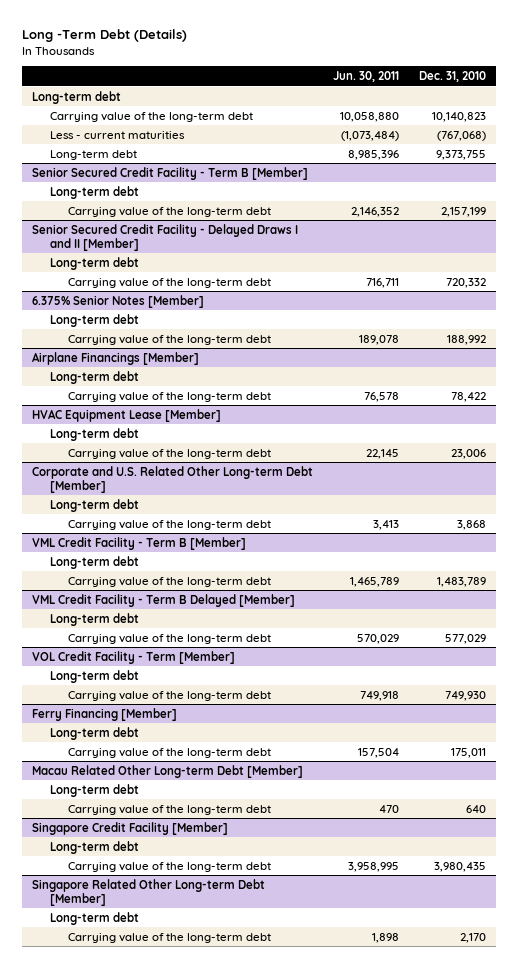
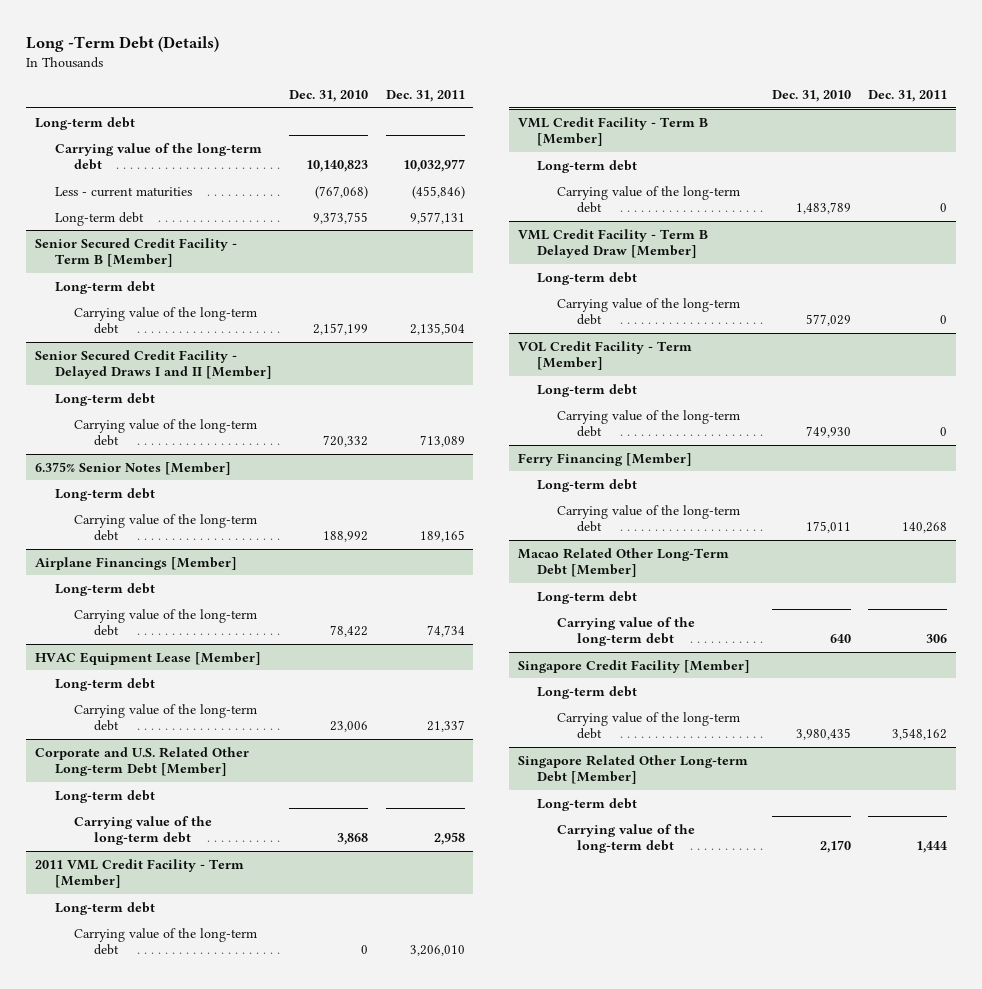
[332,71,399,83] Jun. 30, 2011 -> none
none -> [385,90,465,103] Dec. 31, 2011
none -> [34,858,244,889] 2011 VML Credit Facility - Term [Member]
none -> [54,901,155,915] Long-term debt
none -> [74,927,258,956] Carrying value of the long-term debt
[31,593,295,607] VML Credit Facility - Term B Delayed [Member] -> [517,228,708,259] VML Credit Facility - Term B Delayed Draw [Member]
[31,764,303,778] Macau Related Other Long-term Debt [Member] -> [517,547,729,578] Macao Related Other Long-Term Debt [Member]

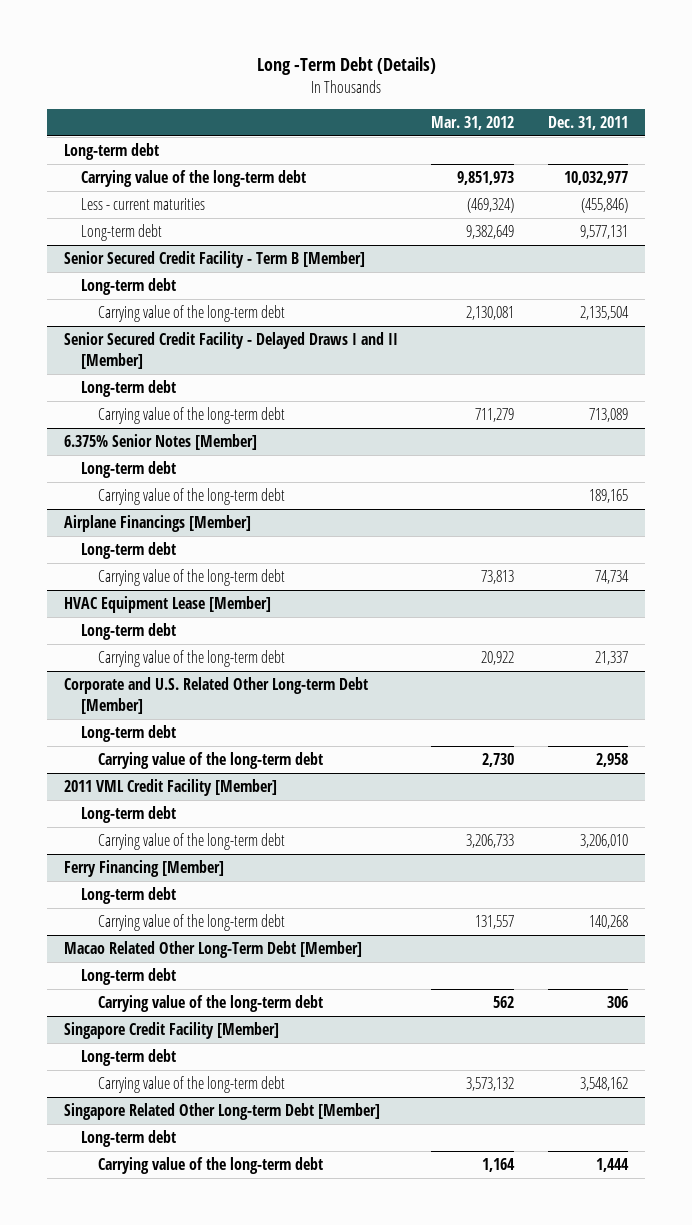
[289,90,369,103] Dec. 31, 2010 -> none
none -> [431,115,515,130] Mar. 31, 2012
[34,858,244,889] 2011 VML Credit Facility - Term [Member] -> [63,779,277,797] 2011 VML Credit Facility [Member]
[517,116,708,147] VML Credit Facility - Term B [Member] -> none
[537,159,638,173] Long-term debt -> none
[557,185,741,214] Carrying value of the long-term debt -> none
[517,228,708,259] VML Credit Facility - Term B Delayed Draw [Member] -> none
[537,271,638,285] Long-term debt -> none
[557,297,741,326] Carrying value of the long-term debt -> none
[517,340,692,371] VOL Credit Facility - Term [Member] -> none
[537,383,638,397] Long-term debt -> none
[557,409,741,438] Carrying value of the long-term debt -> none

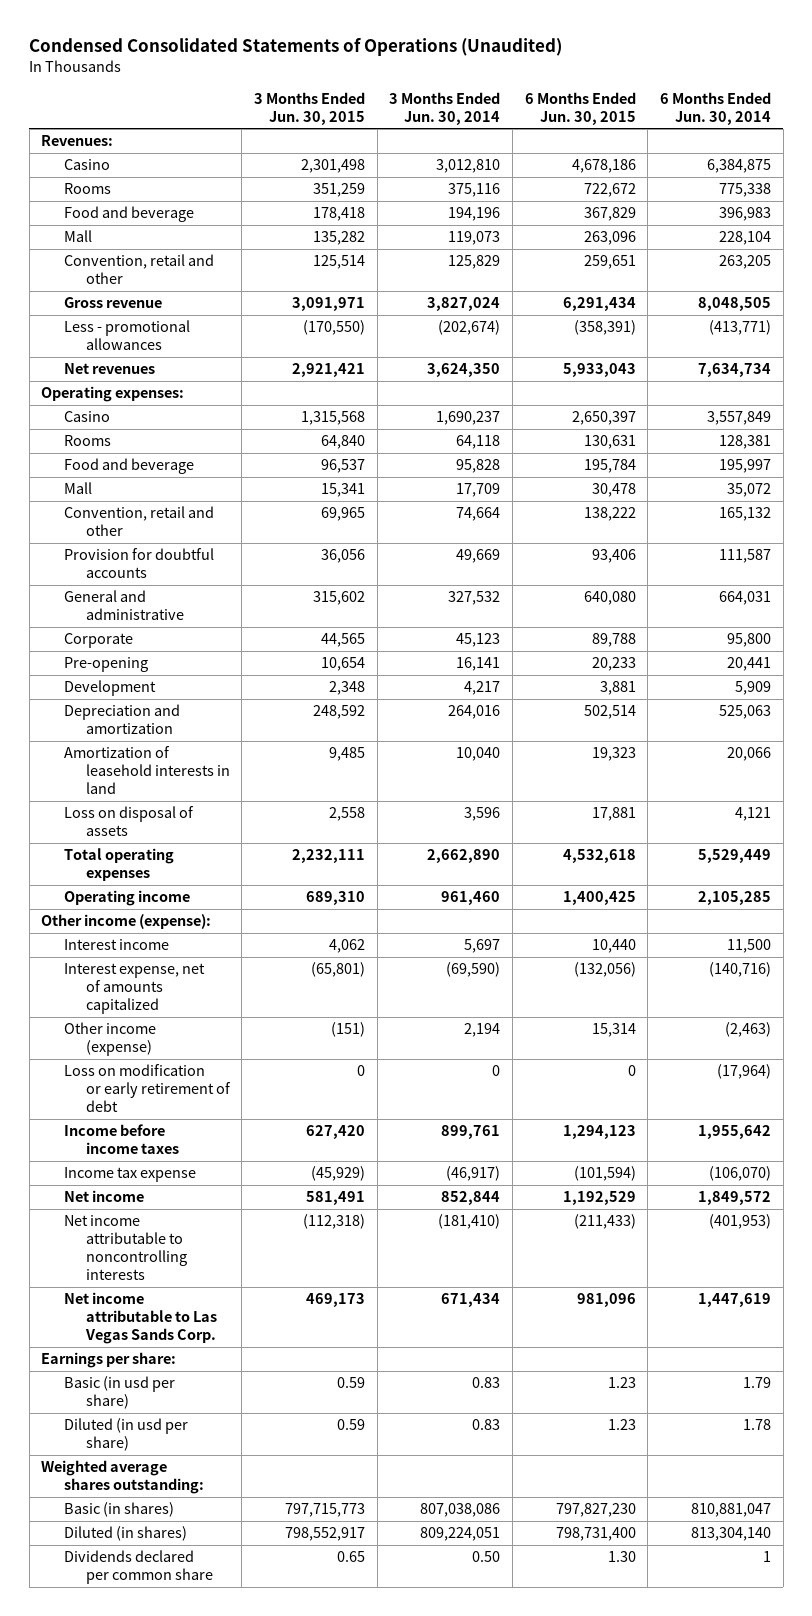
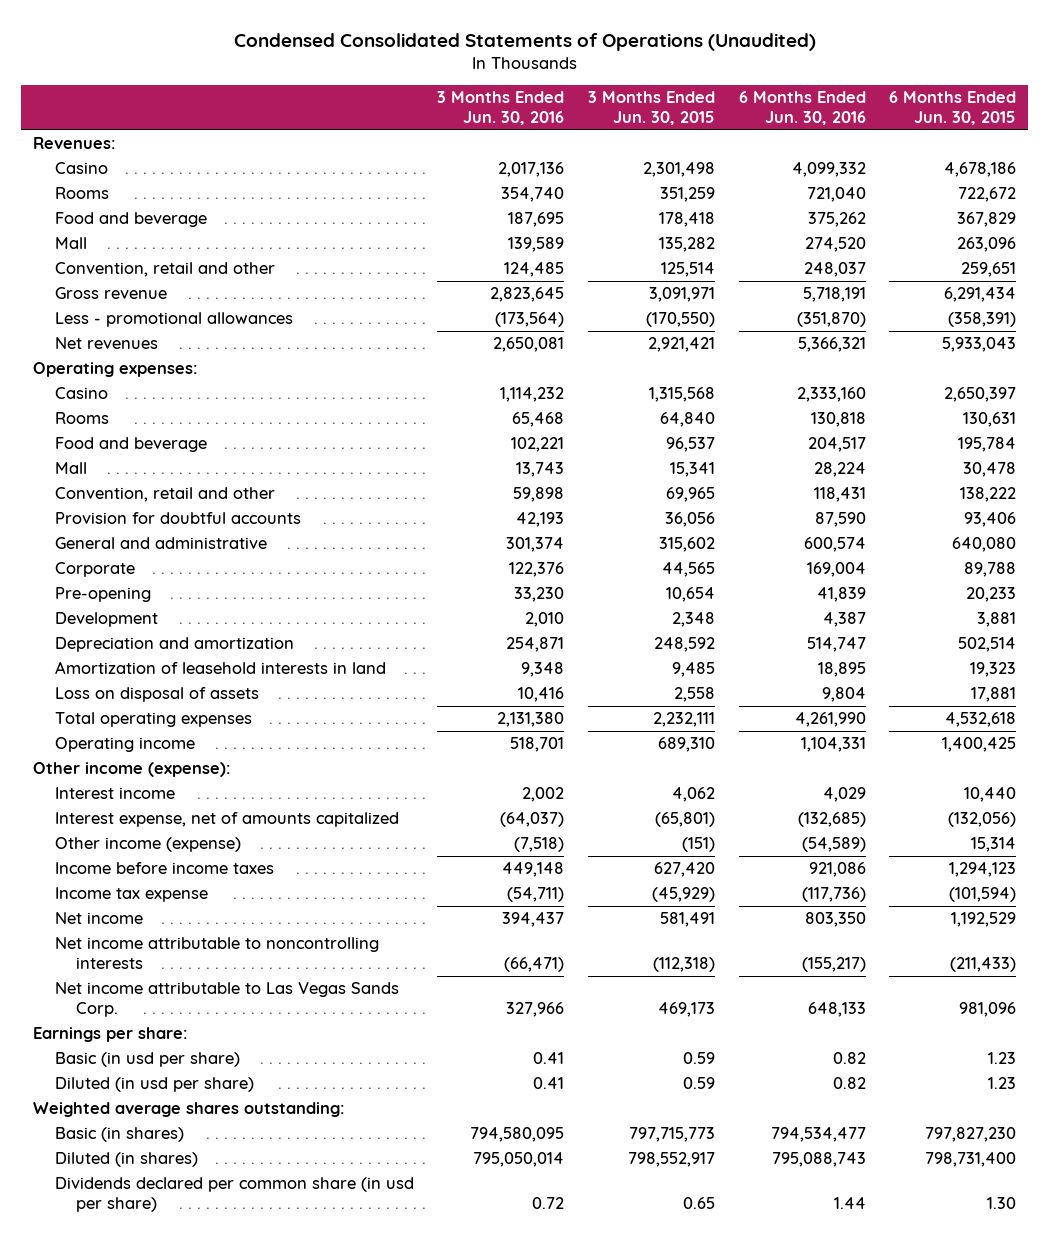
[389,91,501,125] 3 Months Ended Jun. 30, 2014 -> none
[659,91,771,125] 6 Months Ended Jun. 30, 2014 -> none
none -> [437,91,565,126] 3 Months Ended Jun. 30, 2016
none -> [738,91,866,126] 6 Months Ended Jun. 30, 2016
[63,1064,231,1113] Loss on modification or early retirement of debt -> none
[63,1550,213,1585] Dividends declared per common share -> [54,1177,414,1213] Dividends declared per common share (in usd per share)

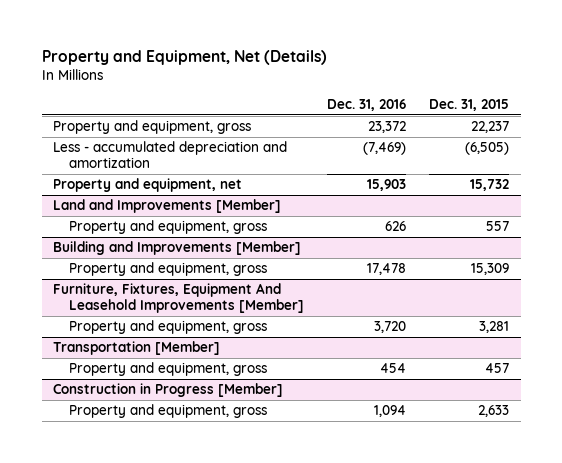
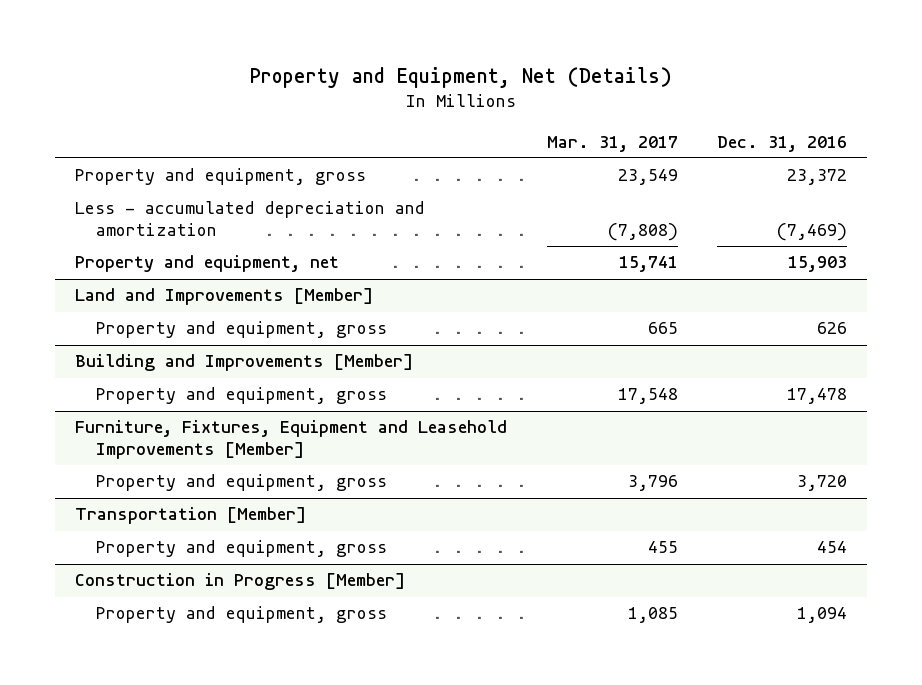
[429,99,510,112] Dec. 31, 2015 -> none
none -> [546,135,678,152] Mar. 31, 2017
[53,283,305,313] Furniture, Fixtures, Equipment And Leasehold Improvements [Member] -> [75,420,508,459] Furniture, Fixtures, Equipment and Leasehold Improvements [Member]

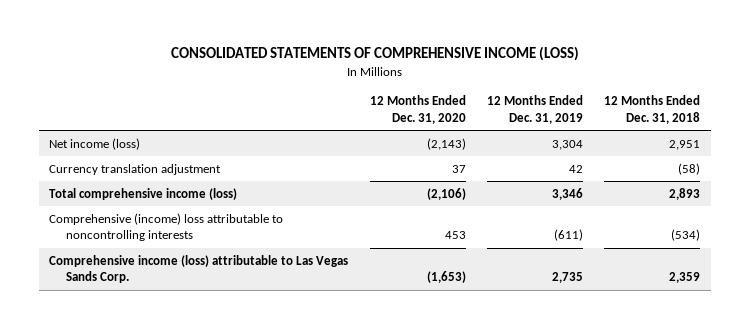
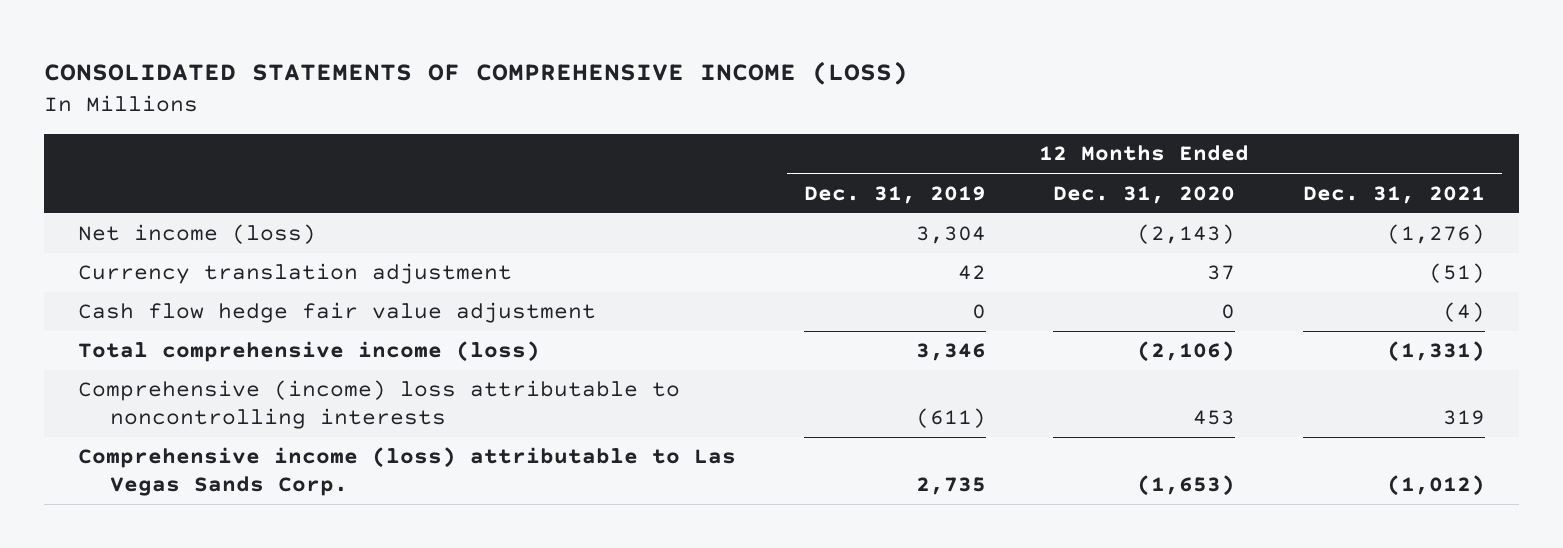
[604,95,701,124] 12 Months Ended Dec. 31, 2018 -> none
none -> [1303,185,1486,204] Dec. 31, 2021
none -> [77,302,596,324] Cash flow hedge fair value adjustment

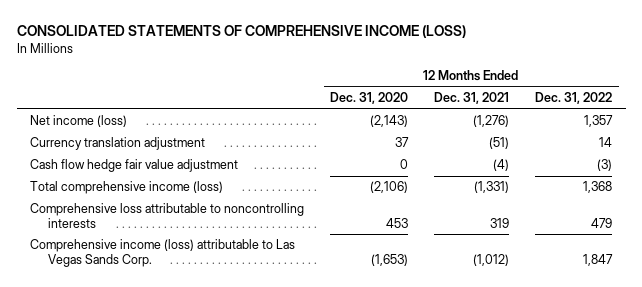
[803,185,986,204] Dec. 31, 2019 -> none
none -> [535,92,613,105] Dec. 31, 2022
[77,380,680,430] Comprehensive (income) loss attributable to noncontrolling interests -> [29,203,304,228] Comprehensive loss attributable to noncontrolling interests

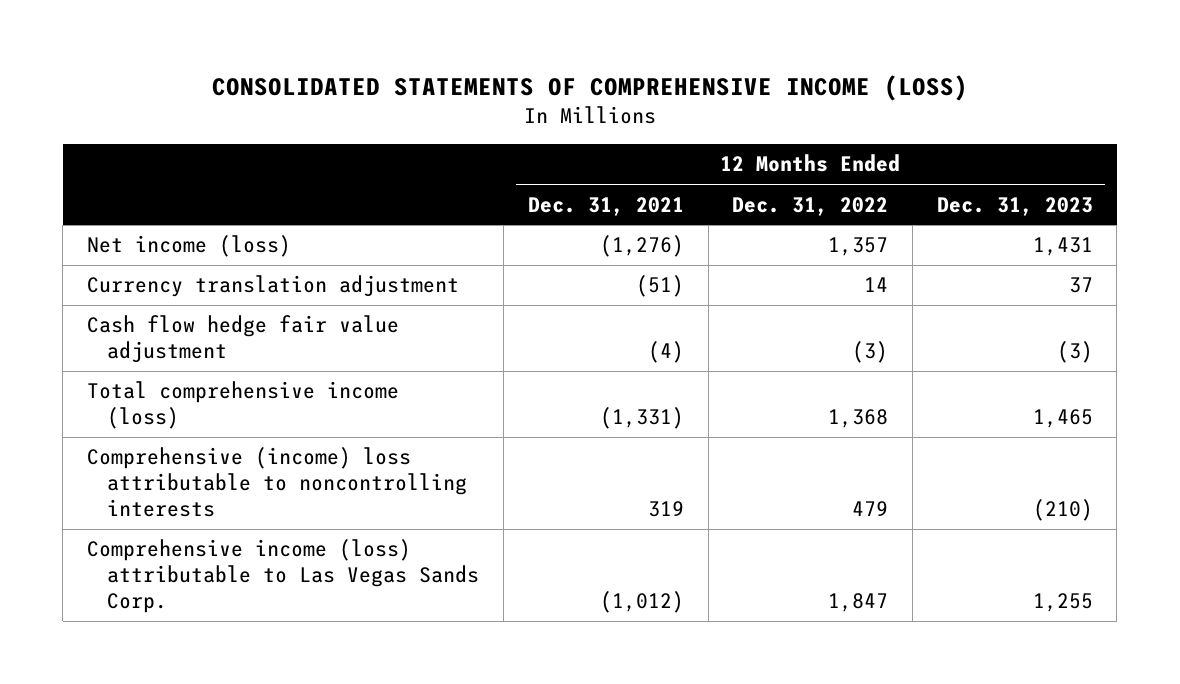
[330,92,409,105] Dec. 31, 2020 -> none
none -> [936,196,1093,216] Dec. 31, 2023
[29,203,304,228] Comprehensive loss attributable to noncontrolling interests -> [87,447,468,517] Comprehensive (income) loss attributable to noncontrolling interests

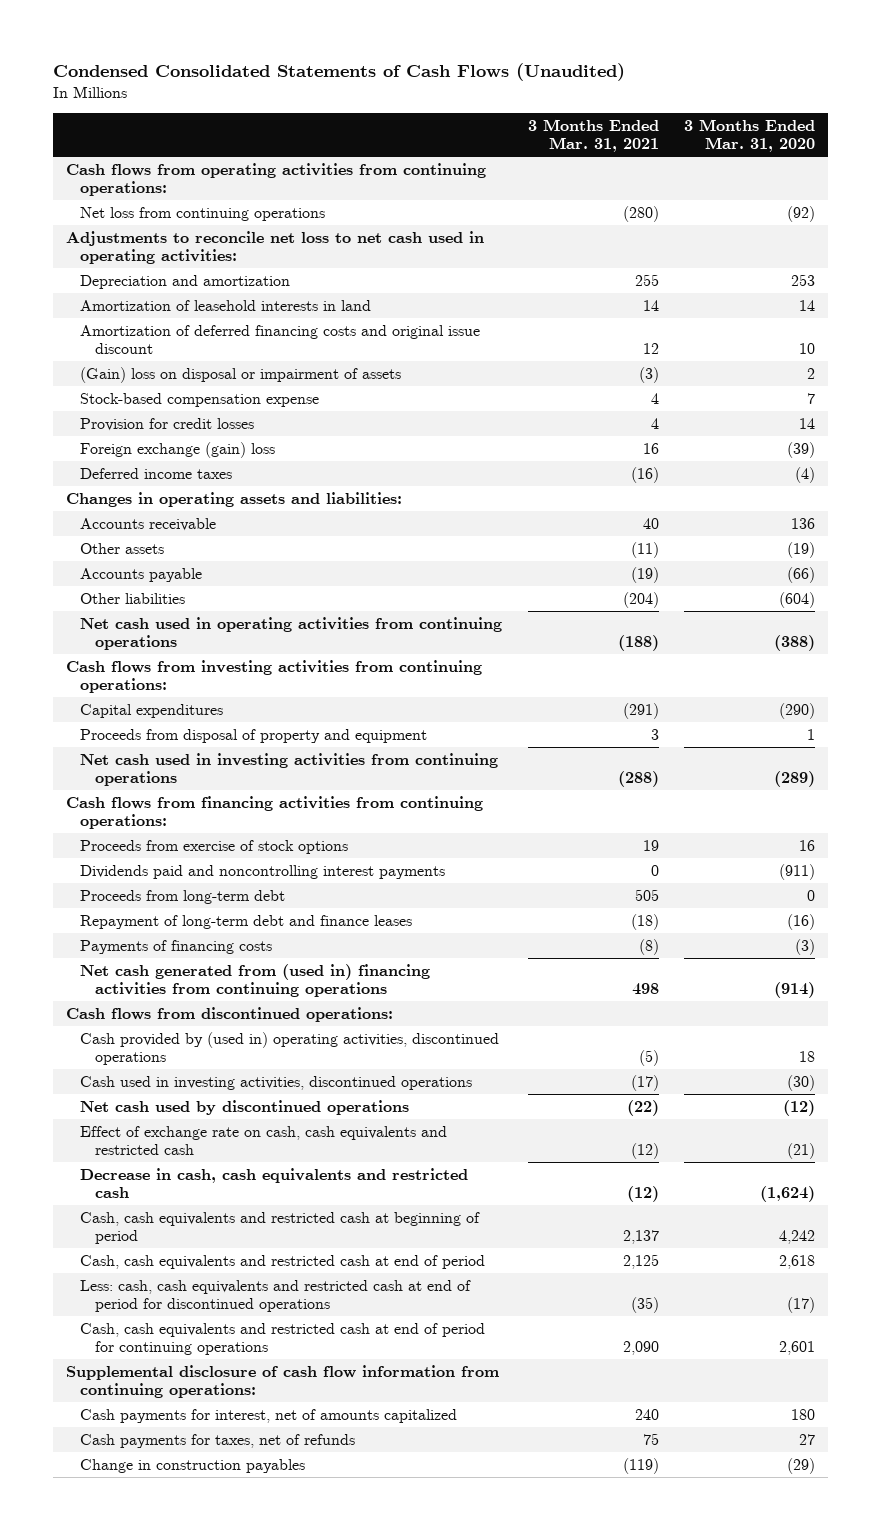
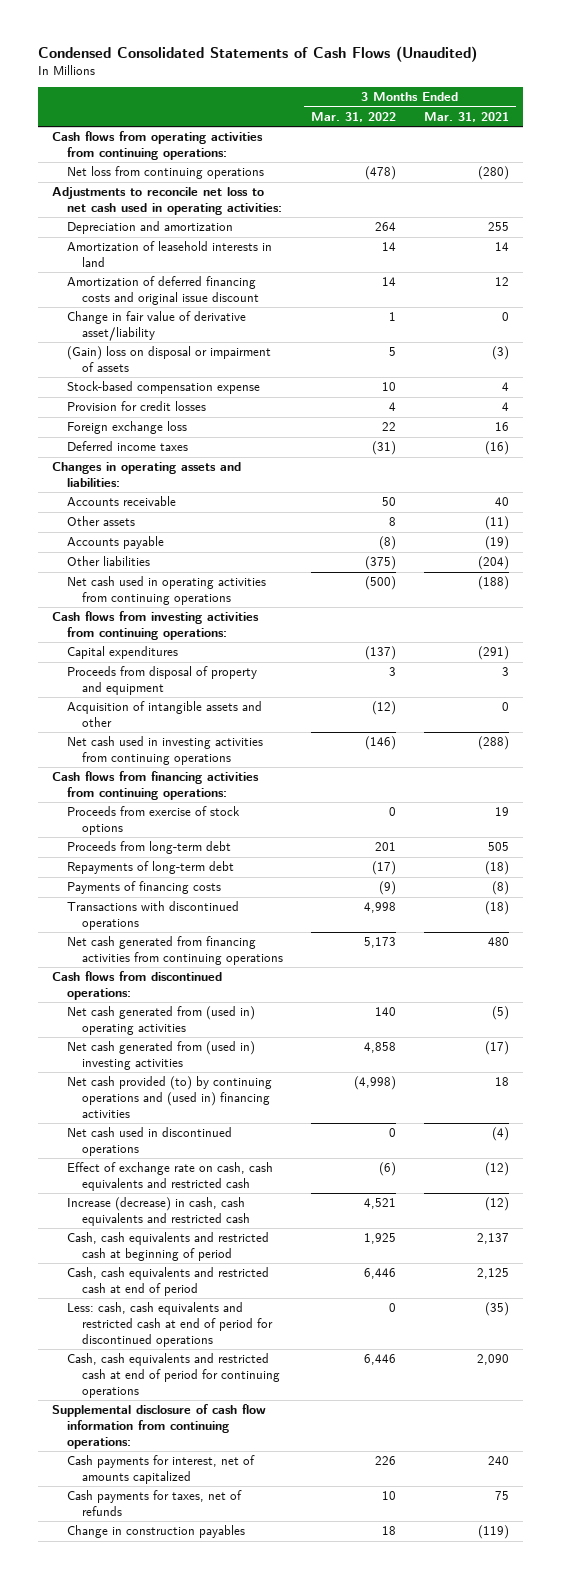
[684,118,816,153] 3 Months Ended Mar. 31, 2020 -> none
none -> [310,111,396,122] Mar. 31, 2022
none -> [67,311,247,341] Change in fair value of derivative asset/liability
[80,441,276,458] Foreign exchange (gain) loss -> [67,421,188,435] Foreign exchange loss
none -> [67,701,263,727] Acquisition of intangible assets and other
[80,864,446,879] Dividends paid and noncontrolling interest payments -> none
[80,914,413,929] Repayment of long-term debt and finance leases -> [67,861,235,875] Repayments of long-term debt
none -> [67,901,240,930] Transactions with discontinued operations
[80,963,431,998] Net cash generated from (used in) financing activities from continuing operations -> [67,936,284,965] Net cash generated from financing activities from continuing operations
[631,983,659,996] 498 -> [487,937,509,947] 480
[80,1031,500,1066] Cash provided by (used in) operating activities, discontinued operations -> [67,1006,256,1035] Net cash generated from (used in) operating activities
[80,1075,473,1090] Cash used in investing activities, discontinued operations -> [67,1041,256,1070] Net cash generated from (used in) investing activities
none -> [67,1076,273,1118] Net cash provided (to) by continuing operations and (used in) financing activities
[80,1099,410,1115] Net cash used by discontinued operations -> [67,1127,233,1156] Net cash used in discontinued operations
[626,1099,659,1116] (22) -> [491,1127,509,1142] (4)
[80,1167,469,1199] Decrease in cash, cash equivalents and restricted cash -> [67,1197,251,1226] Increase (decrease) in cash, cash equivalents and restricted cash

